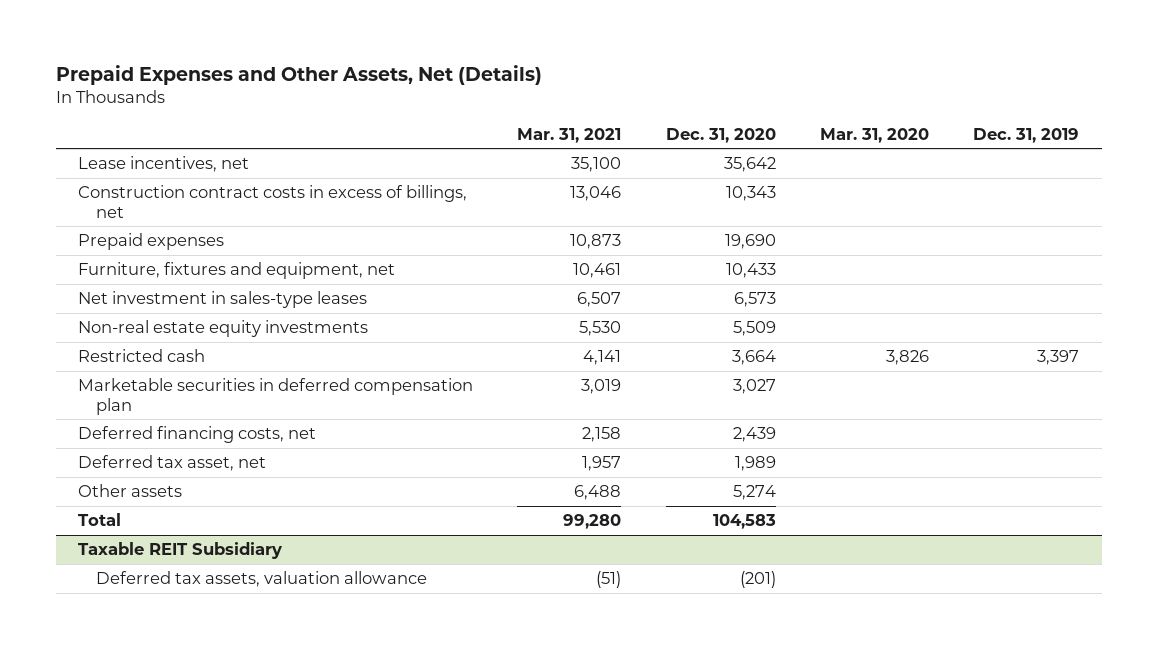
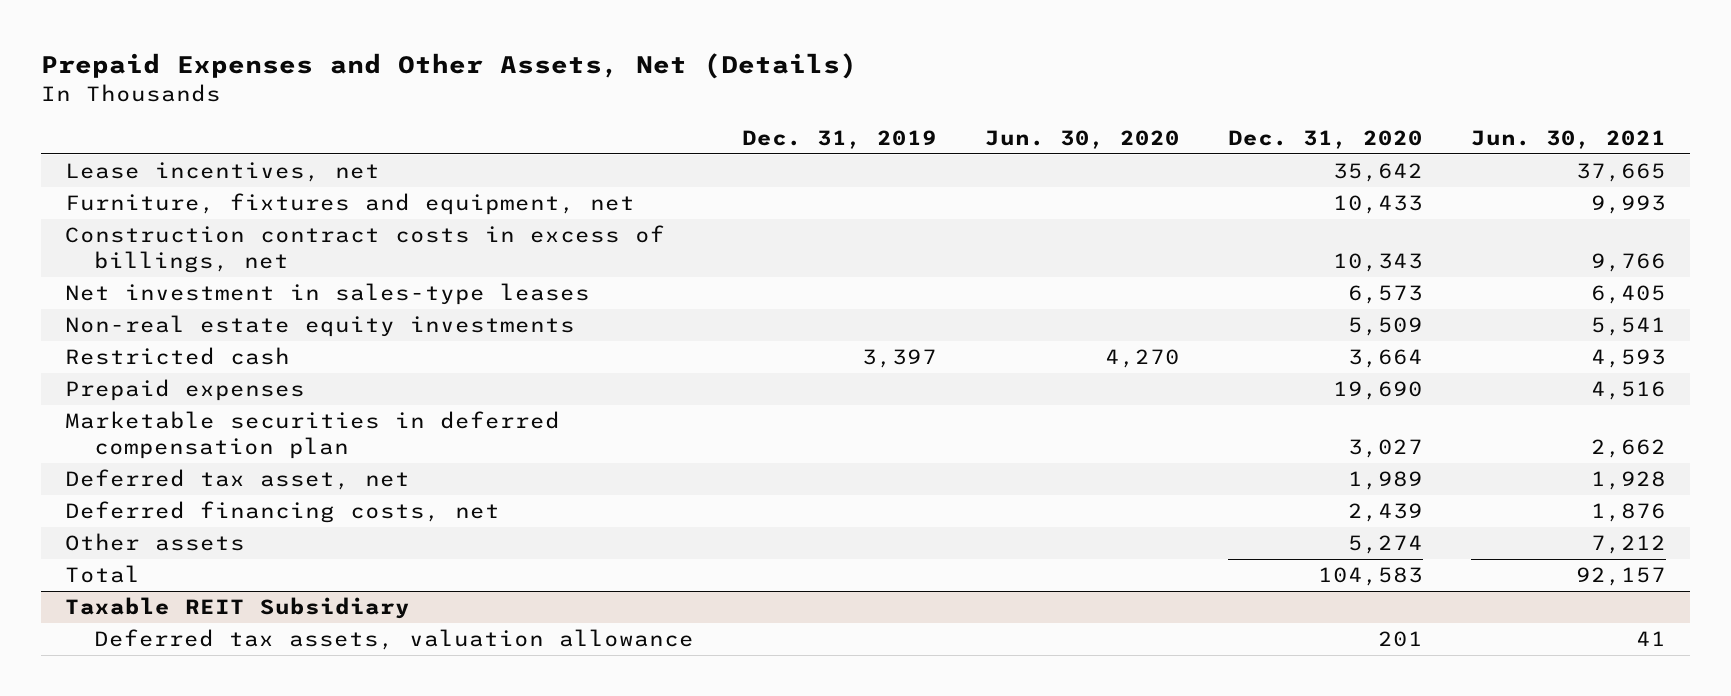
[517,127,622,143] Mar. 31, 2021 -> none
[819,127,929,143] Mar. 31, 2020 -> none
none -> [984,129,1180,149] Jun. 30, 2020
none -> [1471,129,1667,149] Jun. 30, 2021
[77,185,467,218] Construction contract costs in excess of billings, net -> [64,225,665,274] Construction contract costs in excess of billings, net
[77,233,224,251] Prepaid expenses -> [64,379,305,402] Prepaid expenses
[77,426,316,444] Deferred financing costs, net -> [64,501,500,524] Deferred financing costs, net
[739,571,776,589] (201) -> [1377,631,1423,648] 201

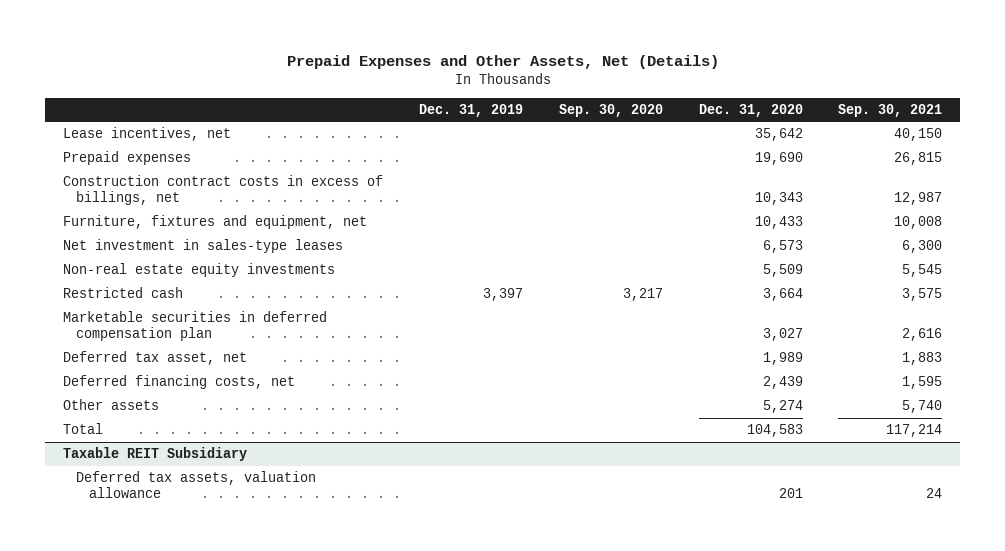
[984,129,1180,149] Jun. 30, 2020 -> none
[1471,129,1667,149] Jun. 30, 2021 -> none
none -> [558,104,663,118] Sep. 30, 2020
none -> [838,104,943,118] Sep. 30, 2021
[64,379,305,402] Prepaid expenses -> [62,151,191,166] Prepaid expenses
[64,193,635,216] Furniture, fixtures and equipment, net -> [62,215,367,230] Furniture, fixtures and equipment, net

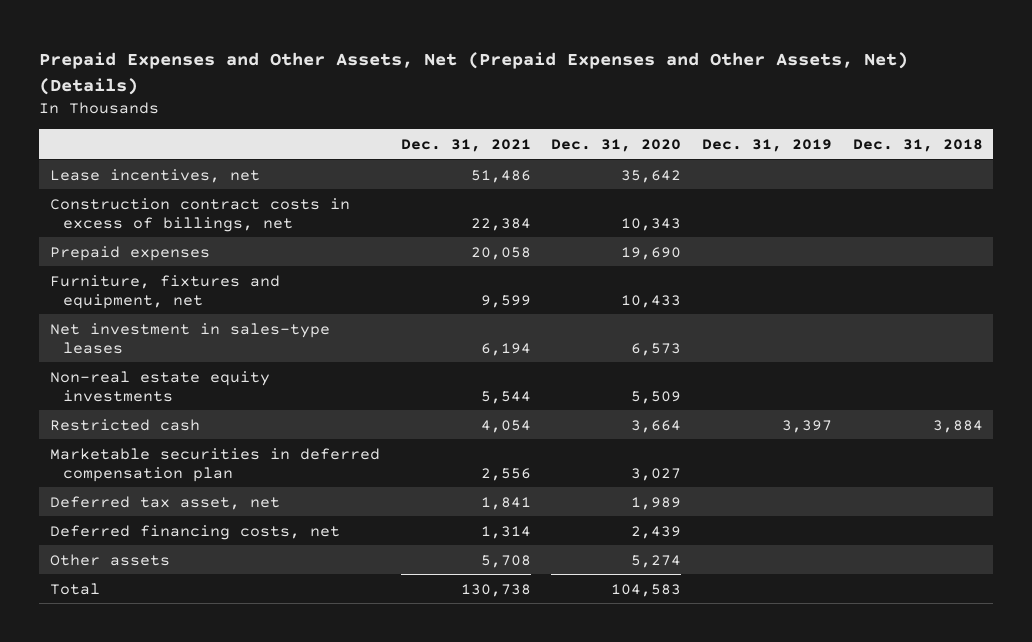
[286,54,719,69] Prepaid Expenses and Other Assets, Net (Details) -> [39,52,909,95] Prepaid Expenses and Other Assets, Net (Prepaid Expenses and Other Assets, Net) (Details)
[558,104,663,118] Sep. 30, 2020 -> none
[838,104,943,118] Sep. 30, 2021 -> none
none -> [400,138,531,152] Dec. 31, 2021
none -> [852,138,983,152] Dec. 31, 2018
[62,151,191,166] Prepaid expenses -> [49,245,210,261] Prepaid expenses
[62,447,247,462] Taxable REIT Subsidiary -> none
[75,471,316,499] Deferred tax assets, valuation allowance -> none

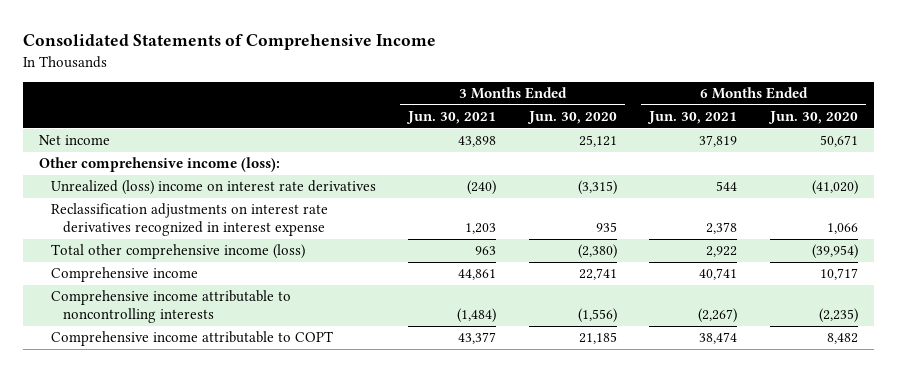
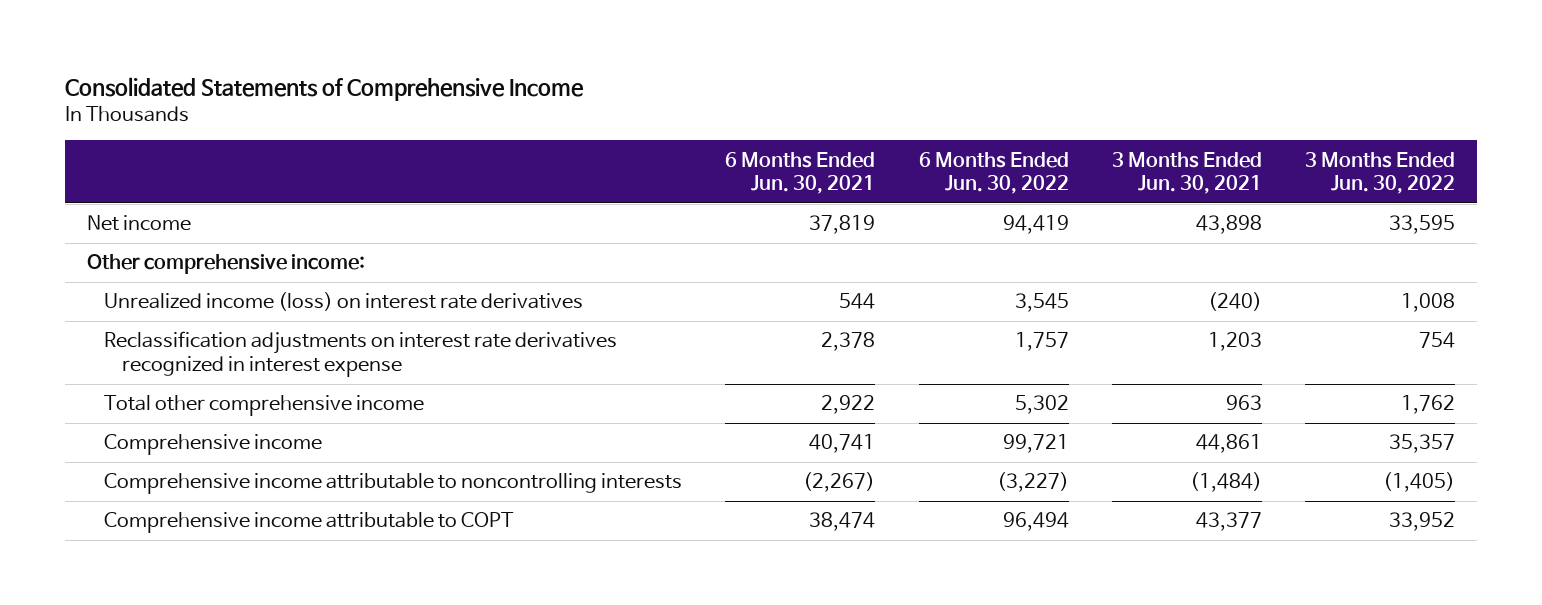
[526,111,617,125] Jun. 30, 2020 -> none
[767,111,858,125] Jun. 30, 2020 -> none
none -> [918,151,1069,195] 6 Months Ended Jun. 30, 2022
none -> [1305,151,1456,195] 3 Months Ended Jun. 30, 2022
[39,157,281,173] Other comprehensive income (loss): -> [86,254,365,275] Other comprehensive income:
[50,180,376,196] Unrealized (loss) income on interest rate derivatives -> [104,292,584,312] Unrealized income (loss) on interest rate derivatives
[50,244,305,260] Total other comprehensive income (loss) -> [104,395,425,417] Total other comprehensive income

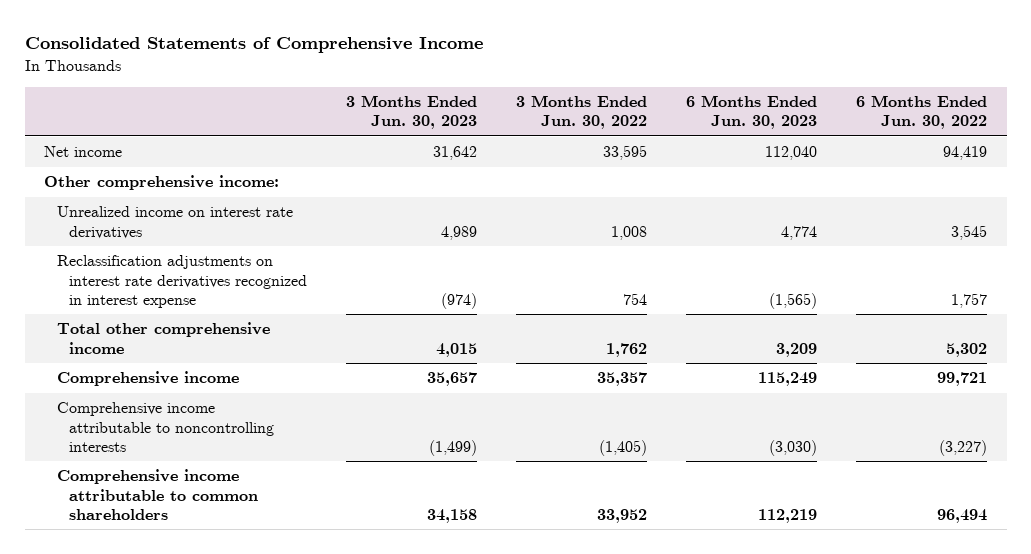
[725,151,876,195] 6 Months Ended Jun. 30, 2021 -> none
[1111,151,1262,195] 3 Months Ended Jun. 30, 2021 -> none
none -> [346,94,478,130] 3 Months Ended Jun. 30, 2023
none -> [686,94,818,130] 6 Months Ended Jun. 30, 2023
[104,292,584,312] Unrealized income (loss) on interest rate derivatives -> [56,206,293,239] Unrealized income on interest rate derivatives
[104,512,515,534] Comprehensive income attributable to COPT -> [56,469,259,521] Comprehensive income attributable to common shareholders

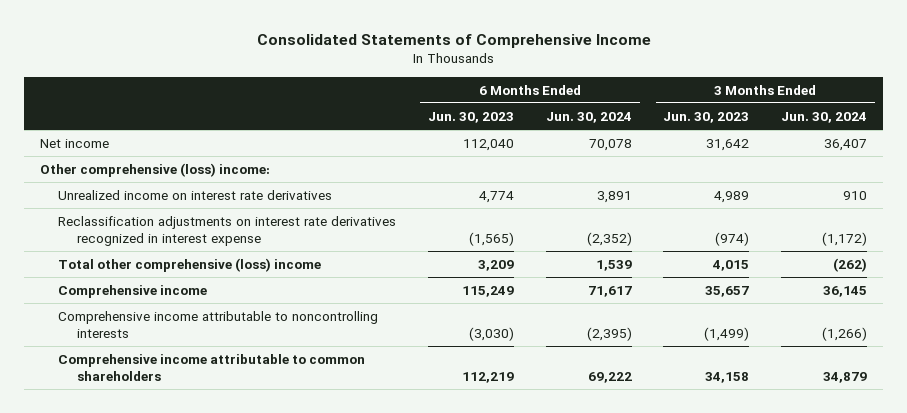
[516,94,648,130] 3 Months Ended Jun. 30, 2022 -> none
[856,94,988,130] 6 Months Ended Jun. 30, 2022 -> none
none -> [545,111,632,123] Jun. 30, 2024
none -> [781,111,868,123] Jun. 30, 2024
[44,175,280,191] Other comprehensive income: -> [40,162,271,177] Other comprehensive (loss) income:
[56,322,270,354] Total other comprehensive income -> [58,257,322,272] Total other comprehensive (loss) income

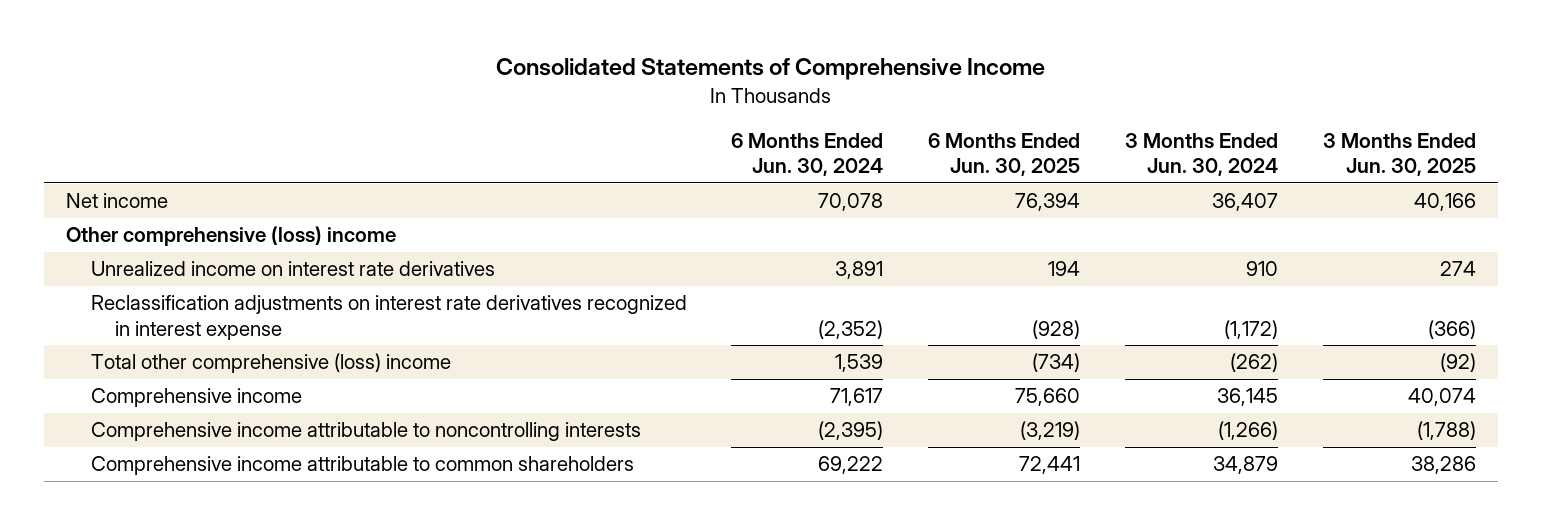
[428,111,515,123] Jun. 30, 2023 -> none
[663,111,750,123] Jun. 30, 2023 -> none
none -> [928,132,1081,177] 6 Months Ended Jun. 30, 2025
none -> [1322,132,1476,177] 3 Months Ended Jun. 30, 2025
[40,162,271,177] Other comprehensive (loss) income: -> [66,226,397,247] Other comprehensive (loss) income

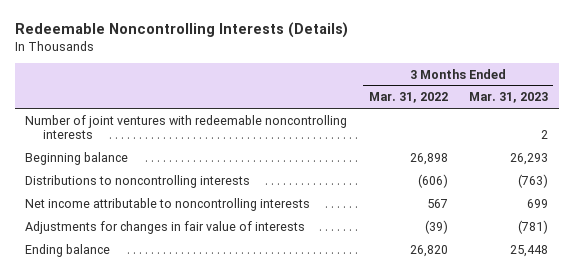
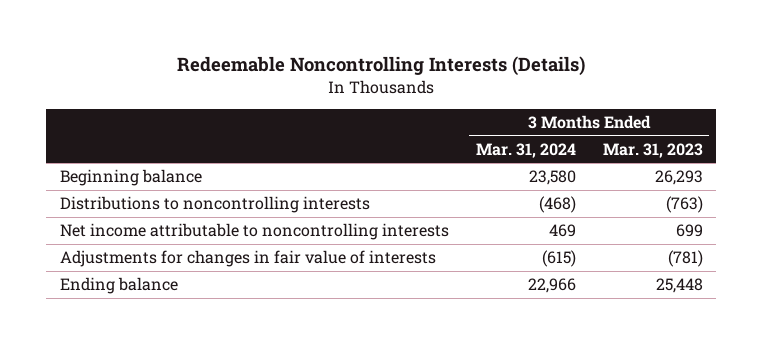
[368,92,448,104] Mar. 31, 2022 -> none
none -> [475,142,576,158] Mar. 31, 2024
[25,114,348,140] Number of joint ventures with redeemable noncontrolling interests -> none

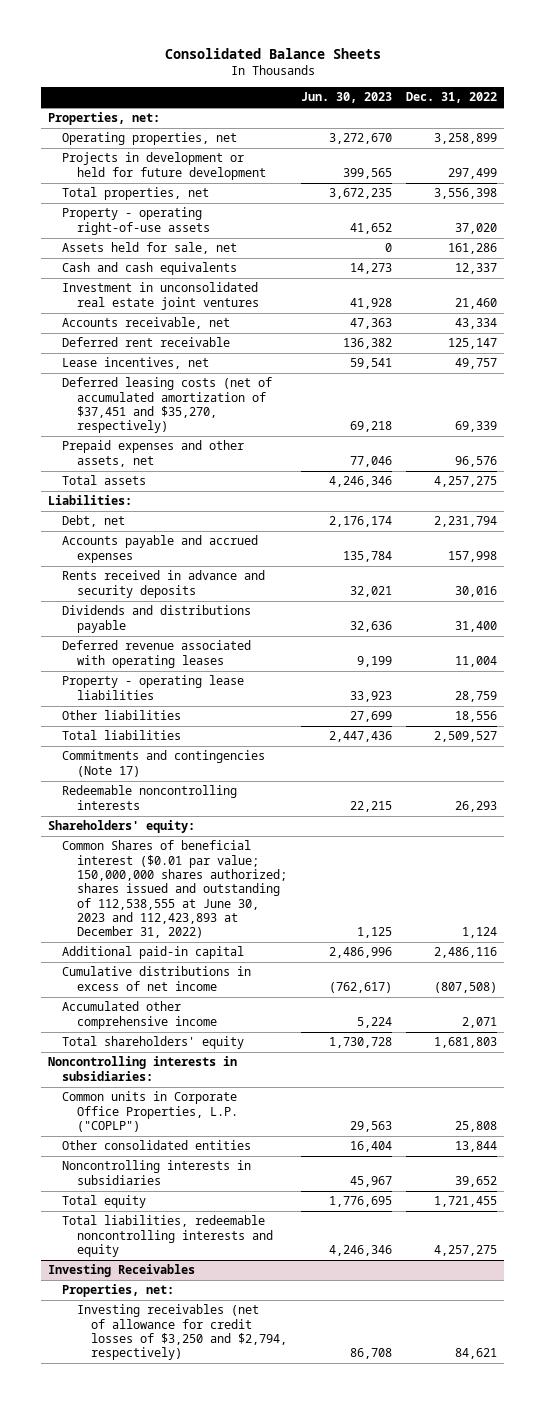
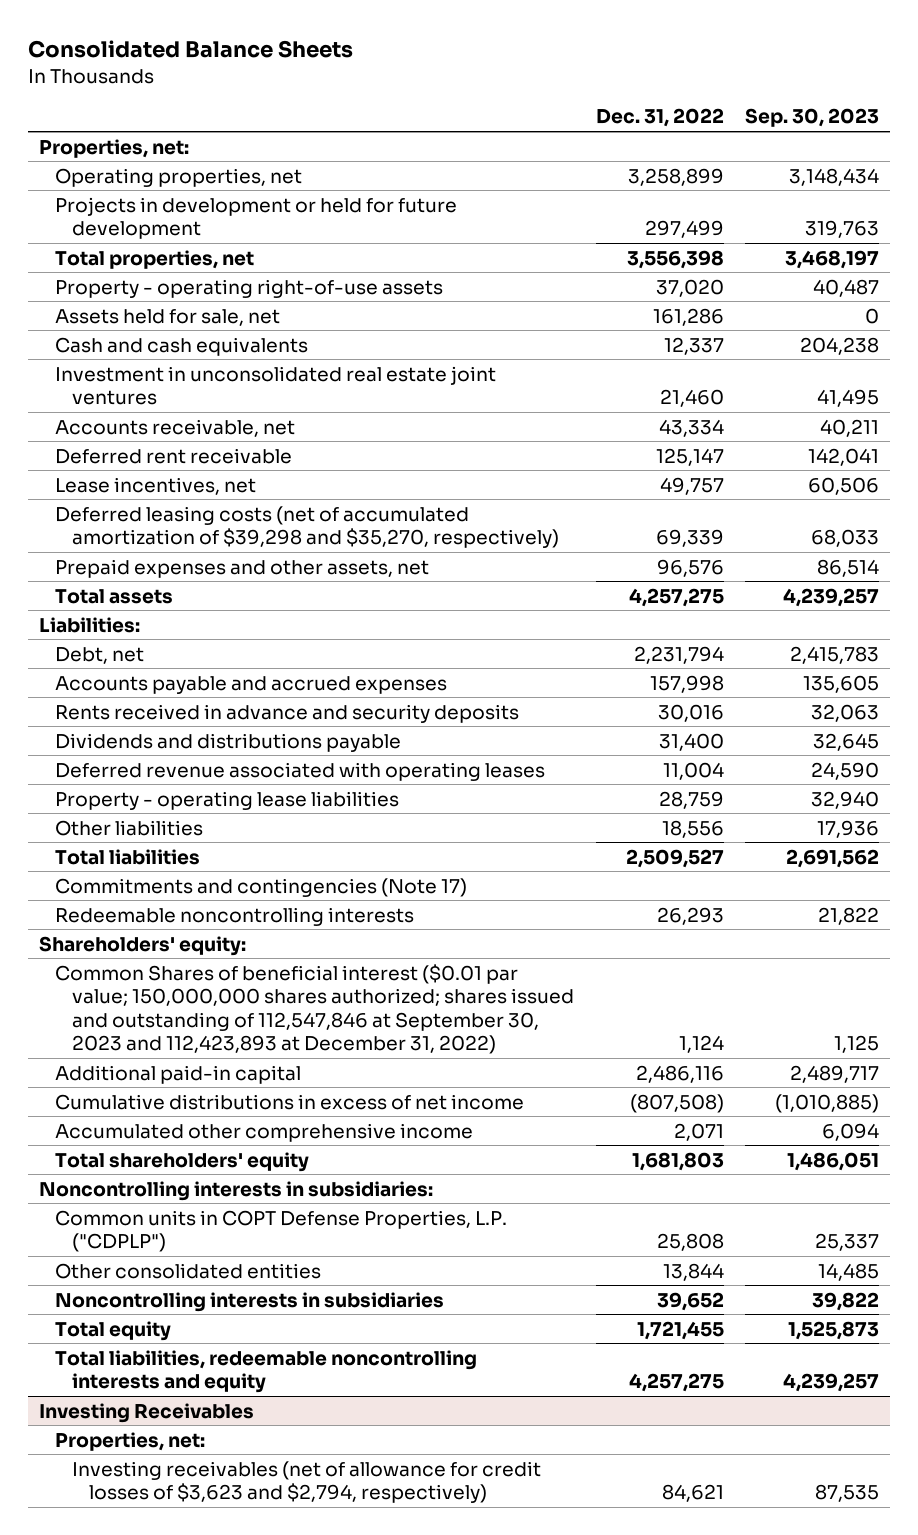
[301,92,393,104] Jun. 30, 2023 -> none
none -> [744,108,879,128] Sep. 30, 2023
[62,377,273,434] Deferred leasing costs (net of accumulated amortization of $37,451 and $35,270, respectively) -> [55,505,560,549] Deferred leasing costs (net of accumulated amortization of $39,298 and $35,270, respectively)
[62,840,287,939] Common Shares of beneficial interest ($0.01 par value; 150,000,000 shares authorized; shares issued and outstanding of 112,538,555 at June 30, 2023 and 112,423,893 at December 31, 2022) -> [55,963,575,1055] Common Shares of beneficial interest ($0.01 par value; 150,000,000 shares authorized; shares issued and outstanding of 112,547,846 at September 30, 2023 and 112,423,893 at December 31, 2022)
[62,1091,238,1132] Common units in Corporate Office Properties, L.P. ("COPLP") -> [55,1209,508,1253] Common units in COPT Defense Properties, L.P. ("CDPLP")
[76,1304,288,1361] Investing receivables (net of allowance for credit losses of $3,250 and $2,794, respectively) -> [72,1460,542,1504] Investing receivables (net of allowance for credit losses of $3,623 and $2,794, respectively)

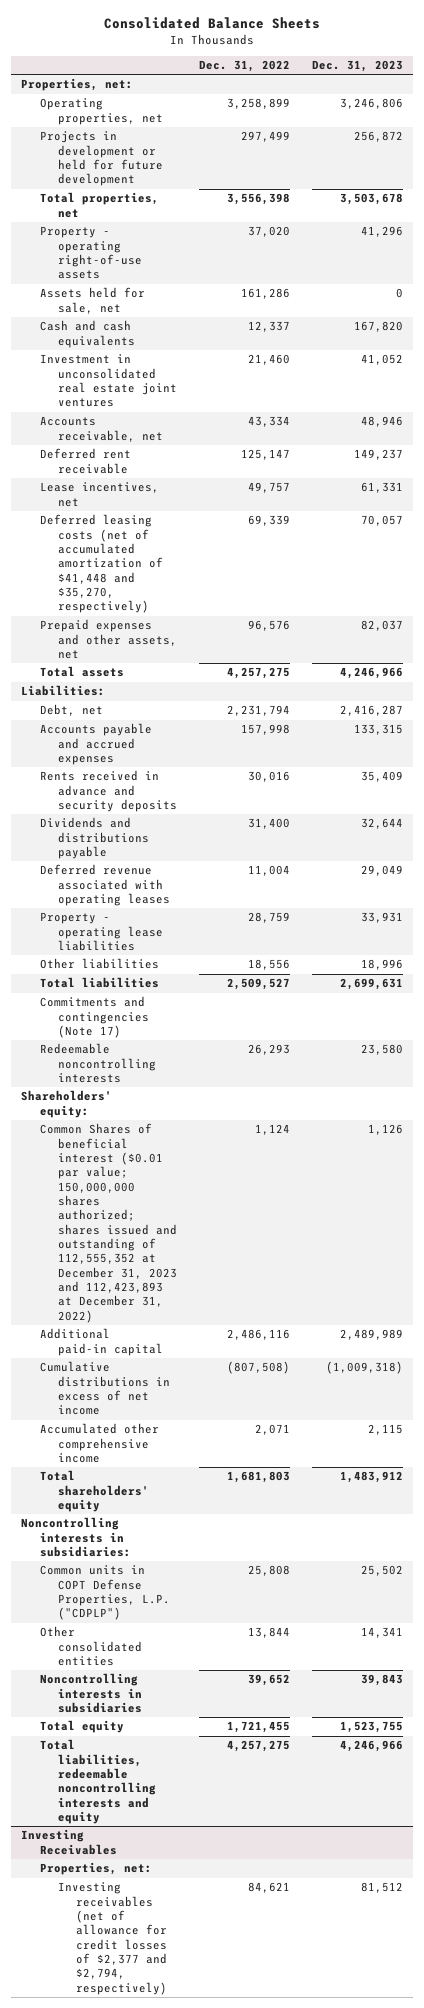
[744,108,879,128] Sep. 30, 2023 -> none
none -> [311,59,403,72] Dec. 31, 2023
[55,505,560,549] Deferred leasing costs (net of accumulated amortization of $39,298 and $35,270, respectively) -> [39,514,163,614] Deferred leasing costs (net of accumulated amortization of $41,448 and $35,270, respectively)
[55,963,575,1055] Common Shares of beneficial interest ($0.01 par value; 150,000,000 shares authorized; shares issued and outstanding of 112,547,846 at September 30, 2023 and 112,423,893 at December 31, 2022) -> [39,1123,177,1323] Common Shares of beneficial interest ($0.01 par value; 150,000,000 shares authorized; shares issued and outstanding of 112,555,352 at December 31, 2023 and 112,423,893 at December 31, 2022)
[72,1460,542,1504] Investing receivables (net of allowance for credit losses of $3,623 and $2,794, respectively) -> [57,1882,168,1995] Investing receivables (net of allowance for credit losses of $2,377 and $2,794, respectively)

